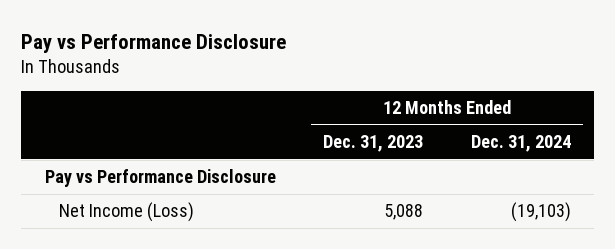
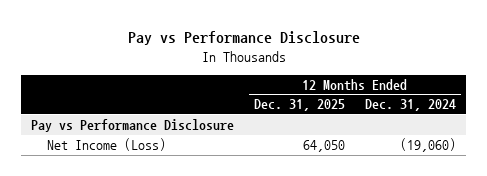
[323,135,424,153] Dec. 31, 2023 -> none
none -> [254,99,346,112] Dec. 31, 2025
[510,202,571,223] (19,103) -> [400,138,457,153] (19,060)

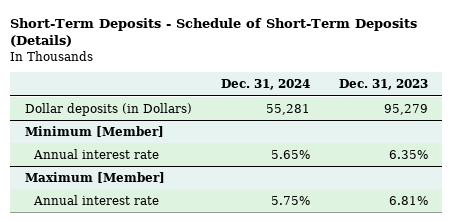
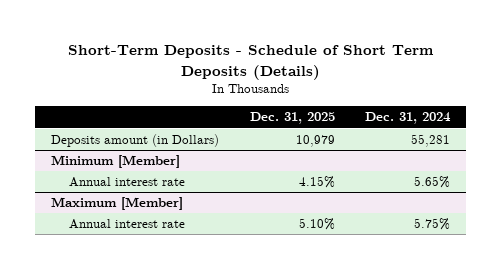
[10,17,418,48] Short-Term Deposits - Schedule of Short-Term Deposits (Details) -> [67,45,434,80] Short-Term Deposits - Schedule of Short Term Deposits (Details)
[338,78,428,90] Dec. 31, 2023 -> none
none -> [249,112,335,125] Dec. 31, 2025
[24,102,192,116] Dollar deposits (in Dollars) -> [50,134,219,148] Deposits amount (in Dollars)

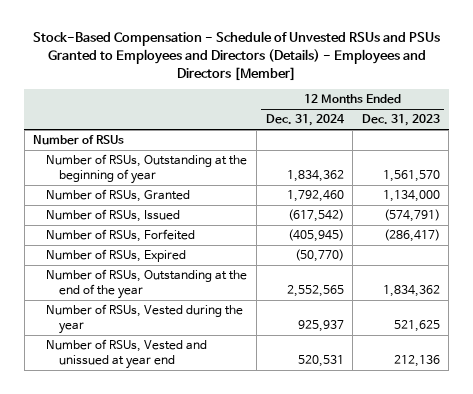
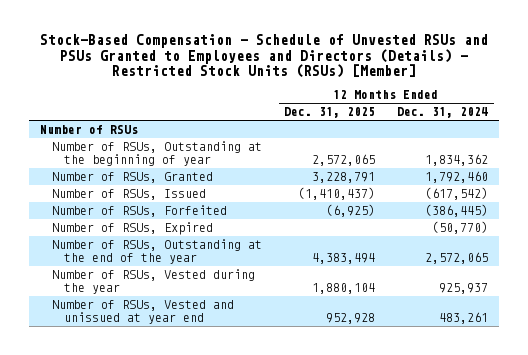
[32,31,440,81] Stock-Based Compensation - Schedule of Unvested RSUs and PSUs Granted to Employees and Directors (Details) - Employees and Directors [Member] -> [40,33,489,79] Stock-Based Compensation - Schedule of Unvested RSUs and PSUs Granted to Employees and Directors (Details) - Restricted Stock Units (RSUs) [Member]
[361,114,440,127] Dec. 31, 2023 -> none
none -> [284,107,376,119] Dec. 31, 2025
[287,229,344,243] (405,945) -> [425,204,489,218] (386,445)
[286,284,344,297] 2,552,565 -> [425,251,489,264] 2,572,065
[297,354,344,367] 520,531 -> [439,311,489,324] 483,261

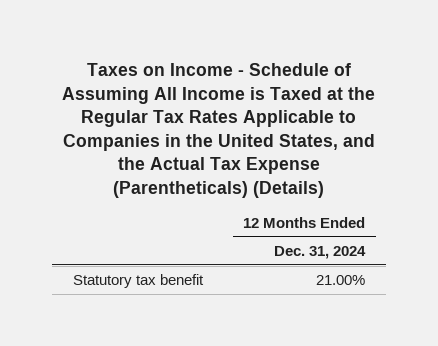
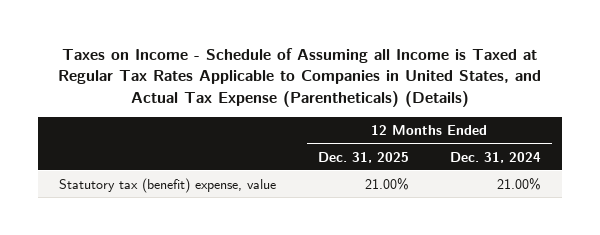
[62,63,376,198] Taxes on Income - Schedule of Assuming All Income is Taxed at the Regular Tax Rates Applicable to Companies in the United States, and the Actual Tax Expense (Parentheticals) (Details) -> [58,47,542,108] Taxes on Income - Schedule of Assuming all Income is Taxed at Regular Tax Rates Applicable to Companies in United States, and Actual Tax Expense (Parentheticals) (Details)
none -> [317,151,409,163] Dec. 31, 2025
[72,274,204,289] Statutory tax benefit -> [59,178,277,194] Statutory tax (benefit) expense, value

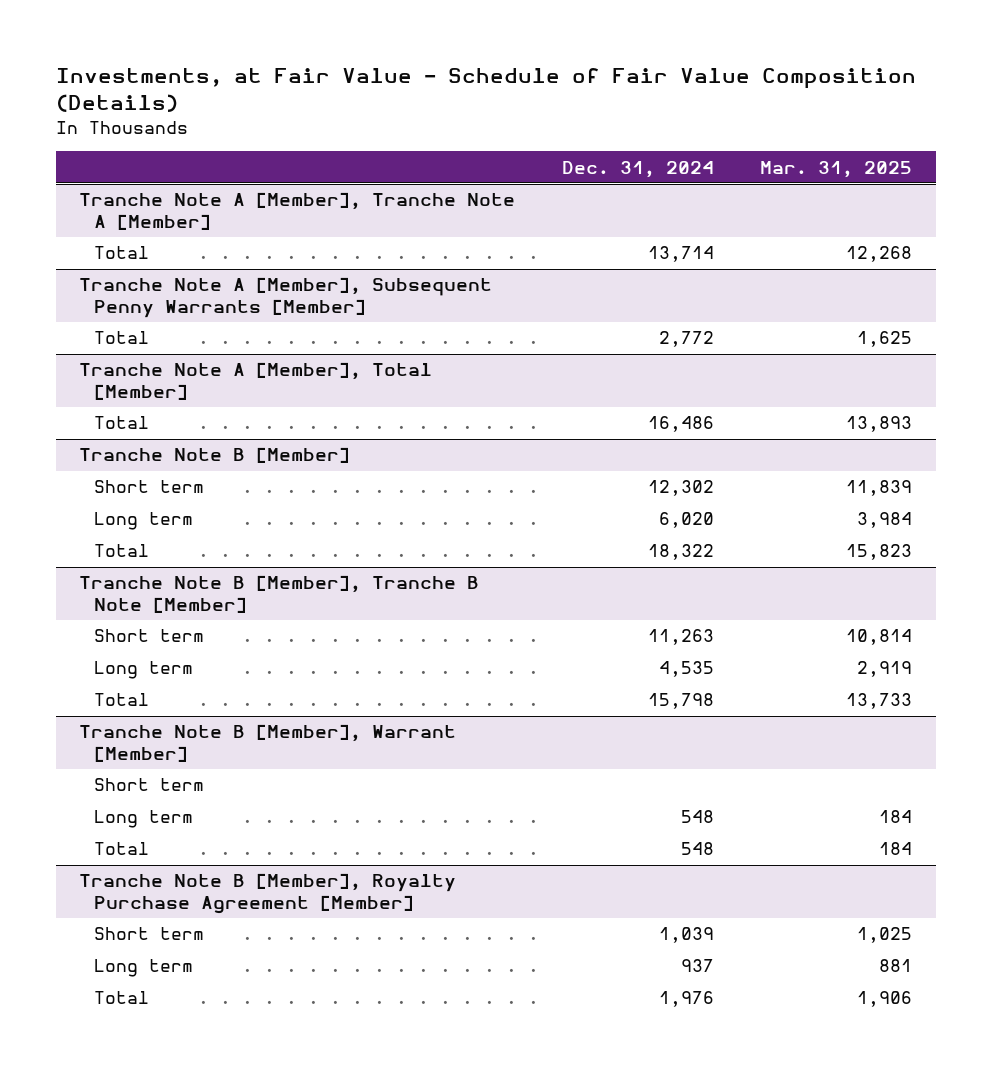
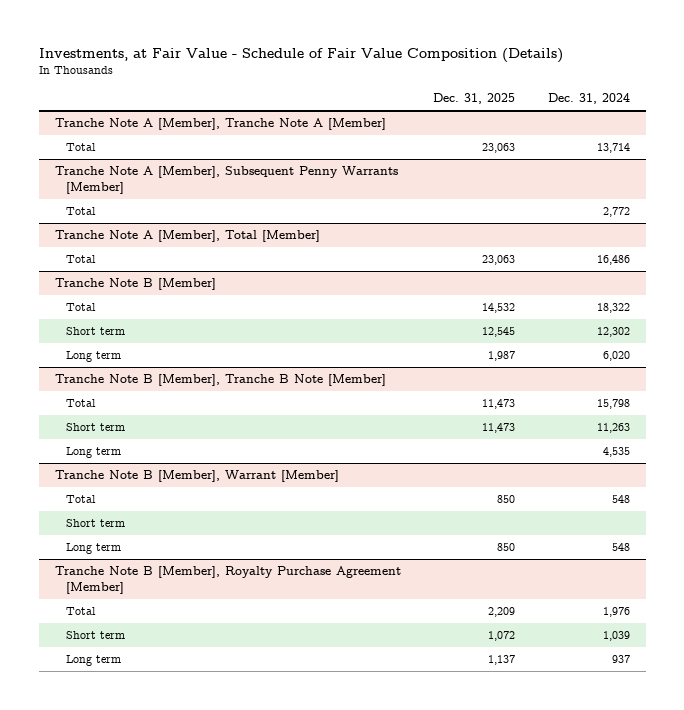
[760,160,913,178] Mar. 31, 2025 -> none
none -> [433,93,516,105] Dec. 31, 2025
[93,544,149,558] Total -> [65,303,96,312] Total
[93,693,149,707] Total -> [65,399,96,408] Total
[93,842,149,856] Total -> [65,495,96,504] Total
[93,991,149,1005] Total -> [65,607,96,616] Total

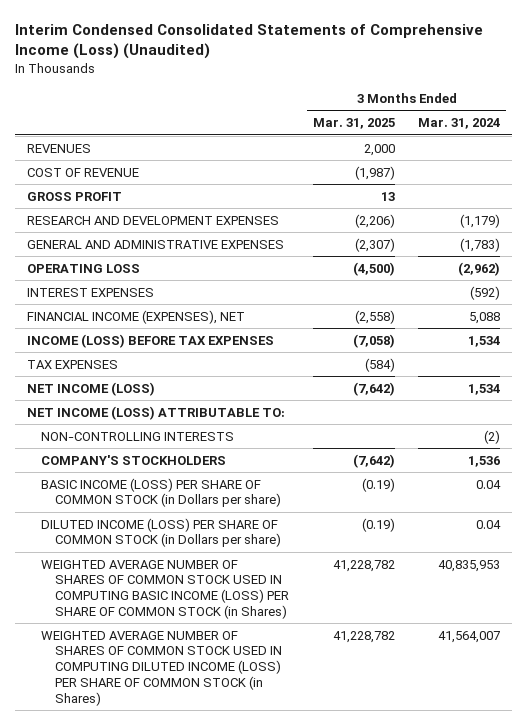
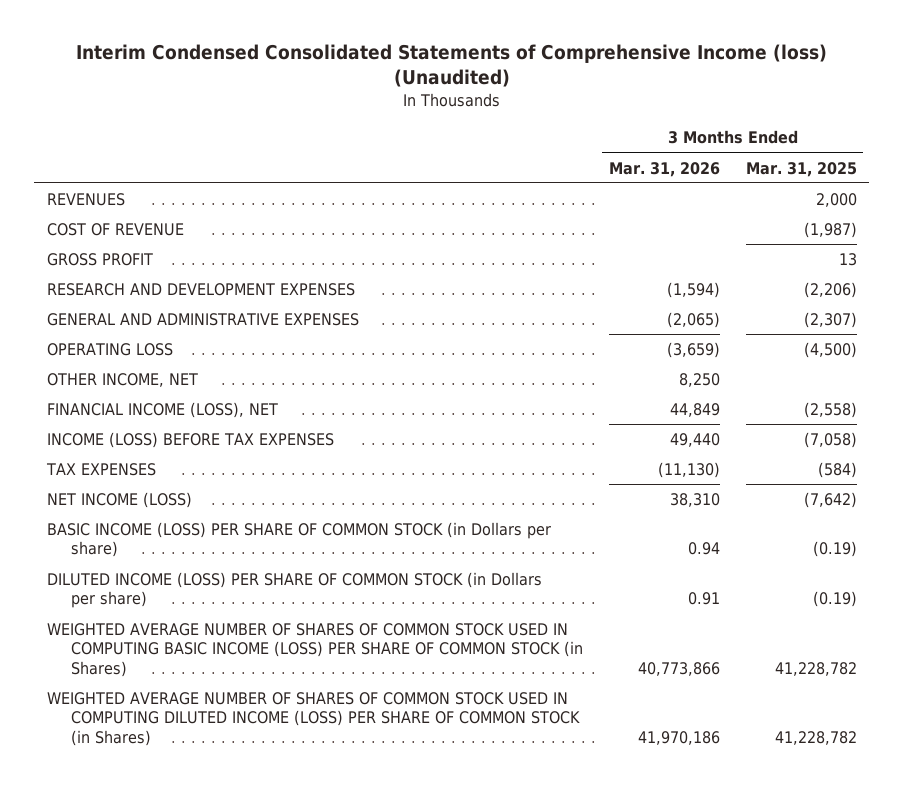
[14,24,483,60] Interim Condensed Consolidated Statements of Comprehensive Income (Loss) (Unaudited) -> [75,44,827,88] Interim Condensed Consolidated Statements of Comprehensive Income (loss) (Unaudited)
[418,118,501,130] Mar. 31, 2024 -> none
none -> [608,161,720,177] Mar. 31, 2026
[26,287,154,297] INTEREST EXPENSES -> none
none -> [46,372,198,387] OTHER INCOME, NET
[26,309,245,324] FINANCIAL INCOME (EXPENSES), NET -> [46,401,278,418] FINANCIAL INCOME (LOSS), NET
[26,405,285,420] NET INCOME (LOSS) ATTRIBUTABLE TO: -> none
[40,431,234,441] NON-CONTROLLING INTERESTS -> none
[40,454,226,465] COMPANY'S STOCKHOLDERS -> none

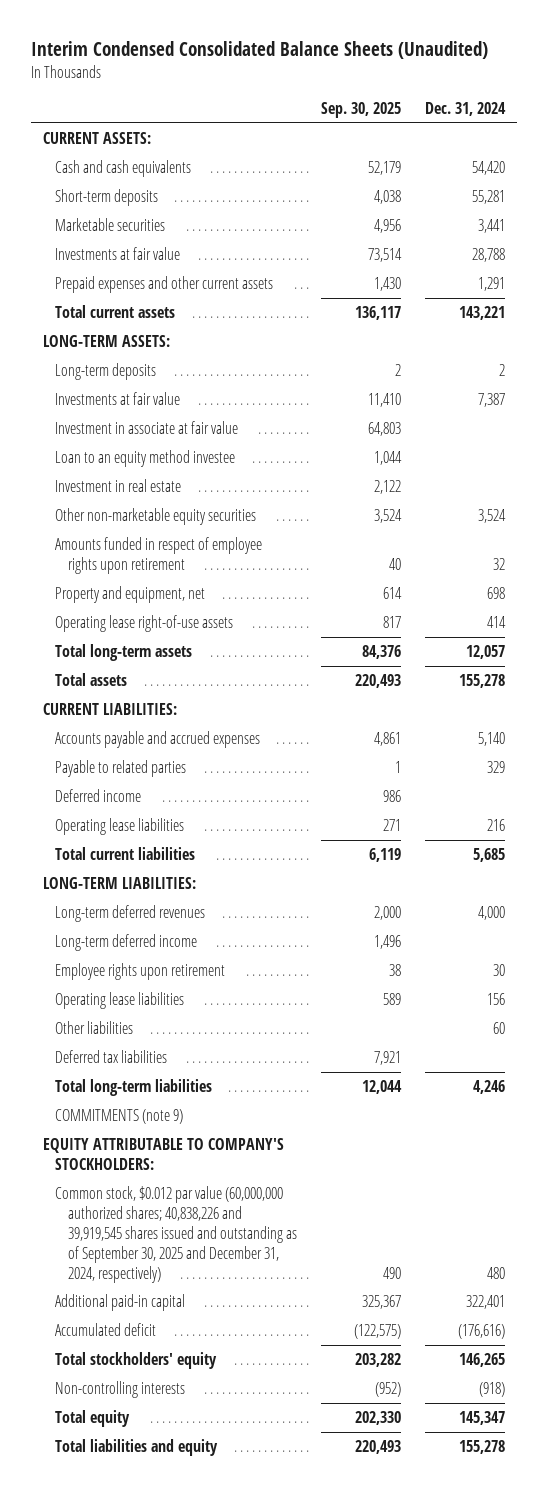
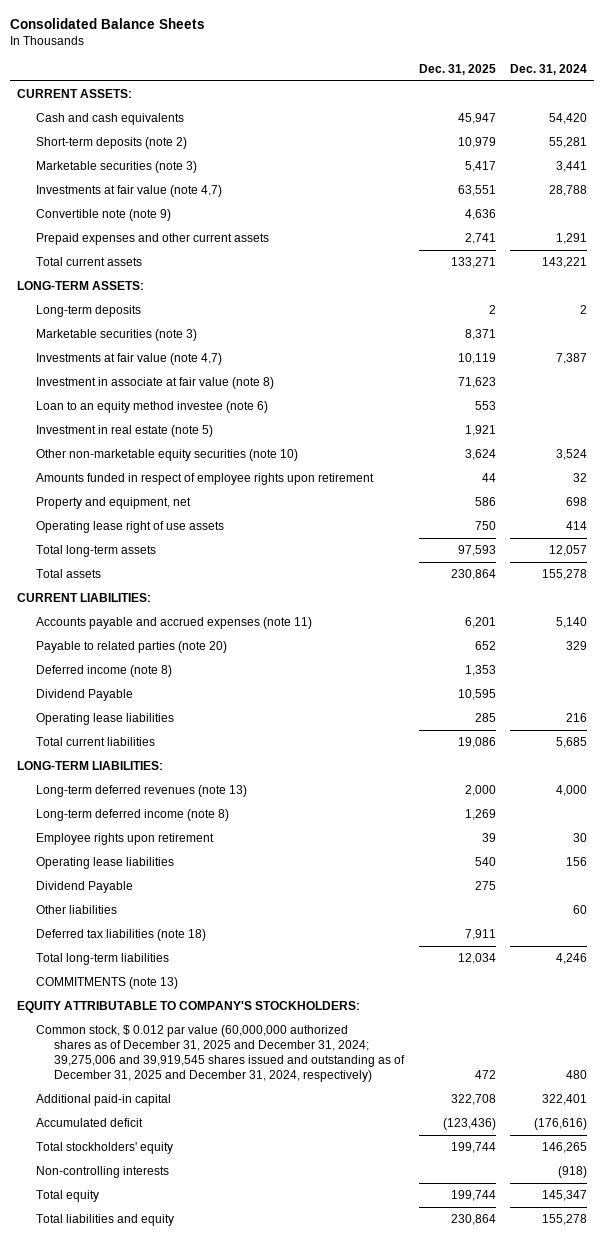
[30,40,488,59] Interim Condensed Consolidated Balance Sheets (Unaudited) -> [10,17,206,29] Consolidated Balance Sheets
[320,102,401,119] Sep. 30, 2025 -> none
none -> [418,63,496,75] Dec. 31, 2025
[55,189,159,207] Short-term deposits -> [35,137,187,150] Short-term deposits (note 2)
[55,218,166,232] Marketable securities -> [35,161,197,174] Marketable securities (note 3)
[55,247,181,261] Investments at fair value -> [35,185,222,198] Investments at fair value (note 4,7)
none -> [35,209,171,222] Convertible note (note 9)
none -> [35,329,197,342] Marketable securities (note 3)
[55,392,181,406] Investments at fair value -> [35,353,222,366] Investments at fair value (note 4,7)
[55,421,239,435] Investment in associate at fair value -> [35,377,274,390] Investment in associate at fair value (note 8)
[55,450,236,468] Loan to an equity method investee -> [35,401,268,414] Loan to an equity method investee (note 6)
[55,479,182,493] Investment in real estate -> [35,425,213,438] Investment in real estate (note 5)
[55,508,257,526] Other non-marketable equity securities -> [35,449,298,462] Other non-marketable equity securities (note 10)
[55,615,234,633] Operating lease right-of-use assets -> [35,521,224,534] Operating lease right of use assets
[55,731,261,749] Accounts payable and accrued expenses -> [35,617,312,630] Accounts payable and accrued expenses (note 11)
[55,760,187,778] Payable to related parties -> [35,641,227,654] Payable to related parties (note 20)
[55,789,142,803] Deferred income -> [35,665,172,678] Deferred income (note 8)
none -> [35,689,133,702] Dividend Payable
[55,905,206,923] Long-term deferred revenues -> [35,785,247,798] Long-term deferred revenues (note 13)
[55,934,198,952] Long-term deferred income -> [35,809,229,822] Long-term deferred income (note 8)
none -> [35,881,133,894] Dividend Payable
[55,1050,168,1064] Deferred tax liabilities -> [35,929,206,942] Deferred tax liabilities (note 18)
[55,1109,184,1125] COMMITMENTS (note 9) -> [35,977,178,990] COMMITMENTS (note 13)
[55,1186,297,1283] Common stock, $0.012 par value (60,000,000 authorized shares; 40,838,226 and 39,919,545 shares issued and outstanding as of September 30, 2025 and December 31, 2024, respectively) -> [35,1025,406,1082] Common stock, $ 0.012 par value (60,000,000 authorized shares as of December 31, 2025 and December 31, 2024; 39,275,006 and 39,919,545 shares issued and outstanding as of December 31, 2025 and December 31, 2024, respectively)

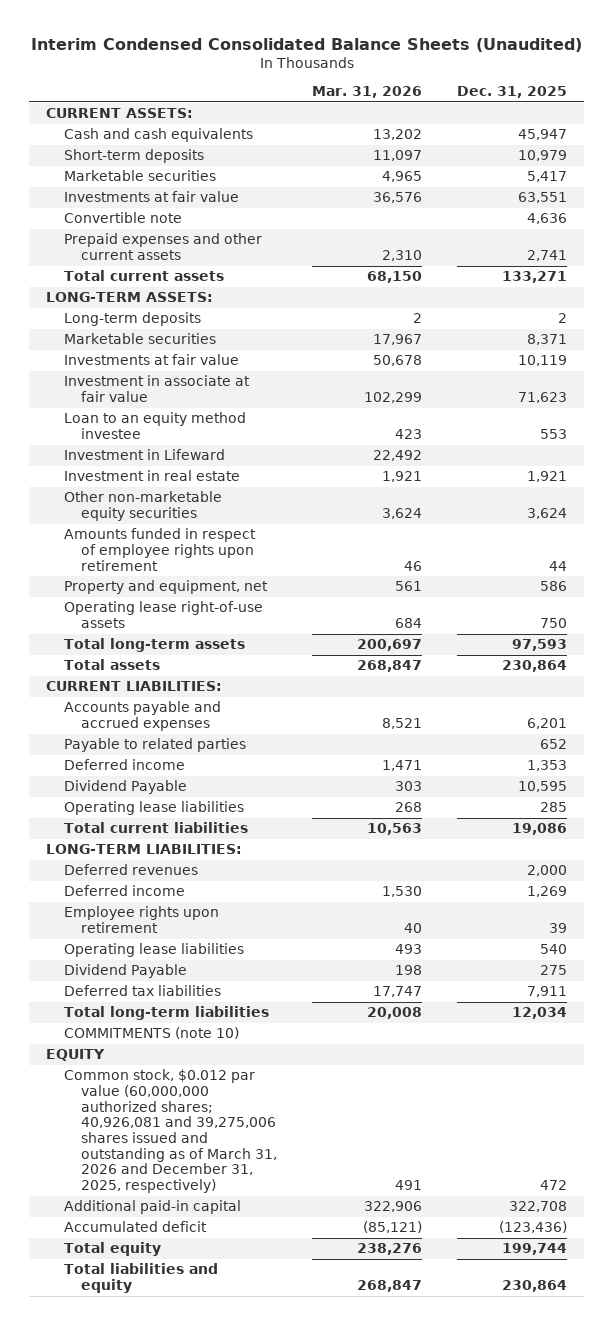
[10,17,206,29] Consolidated Balance Sheets -> [30,37,582,52] Interim Condensed Consolidated Balance Sheets (Unaudited)
[509,63,587,75] Dec. 31, 2024 -> none
none -> [311,86,422,99] Mar. 31, 2026
[35,137,187,150] Short-term deposits (note 2) -> [63,149,204,164] Short-term deposits
[35,161,197,174] Marketable securities (note 3) -> [63,170,216,182] Marketable securities
[35,185,222,198] Investments at fair value (note 4,7) -> [63,191,239,203] Investments at fair value
[35,209,171,222] Convertible note (note 9) -> [63,212,182,224] Convertible note
[35,329,197,342] Marketable securities (note 3) -> [63,333,216,345] Marketable securities
[35,353,222,366] Investments at fair value (note 4,7) -> [63,354,239,366] Investments at fair value
[35,377,274,390] Investment in associate at fair value (note 8) -> [63,375,250,403] Investment in associate at fair value
[35,401,268,414] Loan to an equity method investee (note 6) -> [63,412,246,440] Loan to an equity method investee
none -> [63,449,225,461] Investment in Lifeward
[35,425,213,438] Investment in real estate (note 5) -> [63,470,240,482] Investment in real estate
[35,449,298,462] Other non-marketable equity securities (note 10) -> [63,491,222,522] Other non-marketable equity securities
[35,521,224,534] Operating lease right of use assets -> [63,601,263,629] Operating lease right-of-use assets
[35,617,312,630] Accounts payable and accrued expenses (note 11) -> [63,701,221,732] Accounts payable and accrued expenses
[35,641,227,654] Payable to related parties (note 20) -> [63,738,246,753] Payable to related parties
[35,665,172,678] Deferred income (note 8) -> [63,759,185,771] Deferred income
[35,785,247,798] Long-term deferred revenues (note 13) -> [63,864,198,876] Deferred revenues
[35,809,229,822] Long-term deferred income (note 8) -> [63,885,185,897] Deferred income
[35,905,117,915] Other liabilities -> none
[35,929,206,942] Deferred tax liabilities (note 18) -> [63,985,221,997] Deferred tax liabilities
[35,977,178,990] COMMITMENTS (note 13) -> [63,1027,239,1040] COMMITMENTS (note 10)
[17,1001,361,1014] EQUITY ATTRIBUTABLE TO COMPANY'S STOCKHOLDERS: -> [46,1049,106,1062] EQUITY
[35,1025,406,1082] Common stock, $ 0.012 par value (60,000,000 authorized shares as of December 31, 2025 and December 31, 2024; 39,275,006 and 39,919,545 shares issued and outstanding as of December 31, 2025 and December 31, 2024, respectively) -> [63,1069,278,1193] Common stock, $0.012 par value (60,000,000 authorized shares; 40,926,081 and 39,275,006 shares issued and outstanding as of March 31, 2026 and December 31, 2025, respectively)
[35,1142,173,1155] Total stockholders' equity -> none
[35,1166,169,1179] Non-controlling interests -> none

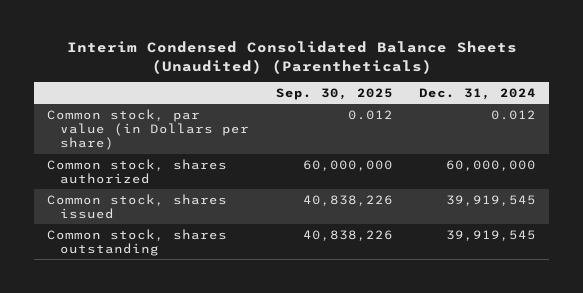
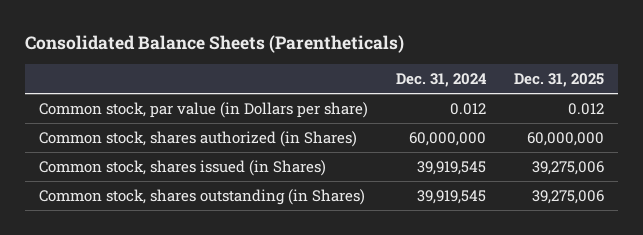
[66,41,517,74] Interim Condensed Consolidated Balance Sheets (Unaudited) (Parentheticals) -> [24,34,404,53] Consolidated Balance Sheets (Parentheticals)
[275,87,393,100] Sep. 30, 2025 -> none
none -> [514,73,605,88] Dec. 31, 2025
[47,158,228,184] Common stock, shares authorized -> [38,131,357,148] Common stock, shares authorized (in Shares)
[47,193,228,219] Common stock, shares issued -> [38,160,326,177] Common stock, shares issued (in Shares)
[47,228,228,256] Common stock, shares outstanding -> [38,189,365,206] Common stock, shares outstanding (in Shares)

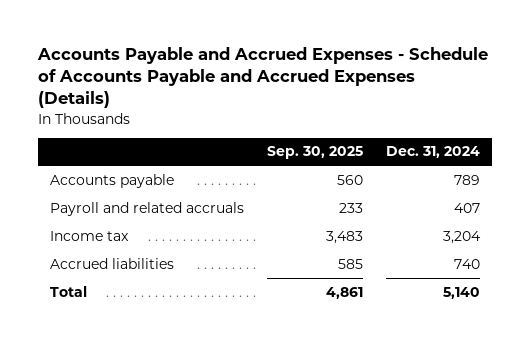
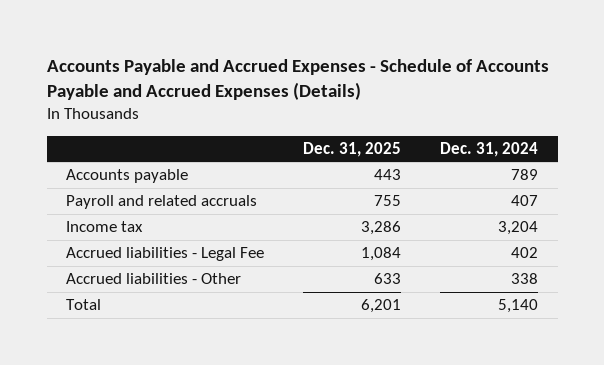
[267,146,364,160] Sep. 30, 2025 -> none
none -> [303,141,402,157] Dec. 31, 2025
[49,257,174,269] Accrued liabilities -> [66,247,265,262] Accrued liabilities - Legal Fee
[454,258,481,269] 740 -> [511,247,539,259] 402
none -> [66,273,242,285] Accrued liabilities - Other

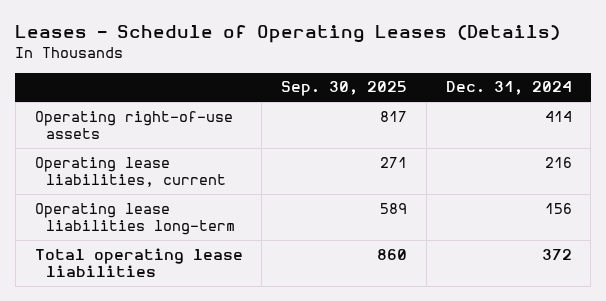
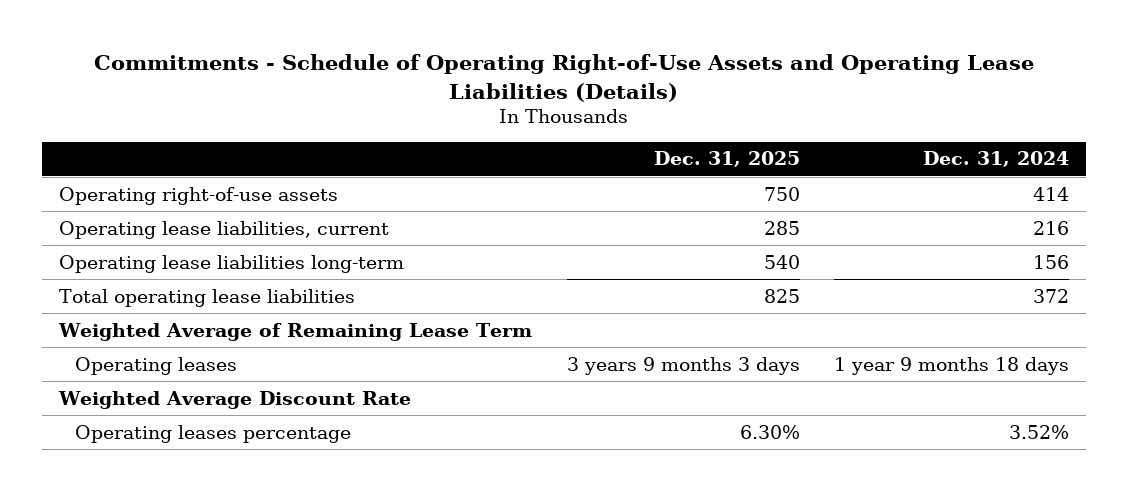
[15,25,561,44] Leases - Schedule of Operating Leases (Details) -> [94,54,1035,102] Commitments - Schedule of Operating Right-of-Use Assets and Operating Lease Liabilities (Details)
[281,81,408,97] Sep. 30, 2025 -> none
none -> [653,151,800,168] Dec. 31, 2025
none -> [58,322,533,341] Weighted Average of Remaining Lease Term
none -> [74,356,237,375] Operating leases
none -> [58,390,412,409] Weighted Average Discount Rate
none -> [74,424,351,443] Operating leases percentage

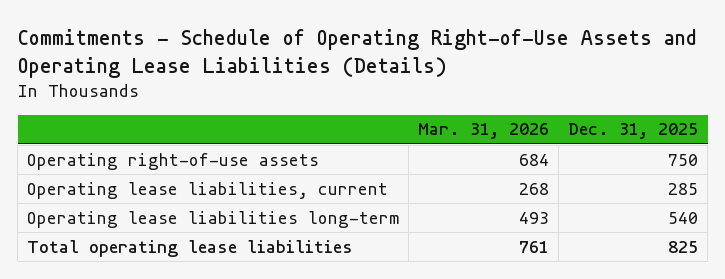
[923,151,1070,168] Dec. 31, 2024 -> none
none -> [418,123,550,140] Mar. 31, 2026
[58,322,533,341] Weighted Average of Remaining Lease Term -> none
[74,356,237,375] Operating leases -> none
[58,390,412,409] Weighted Average Discount Rate -> none
[74,424,351,443] Operating leases percentage -> none

